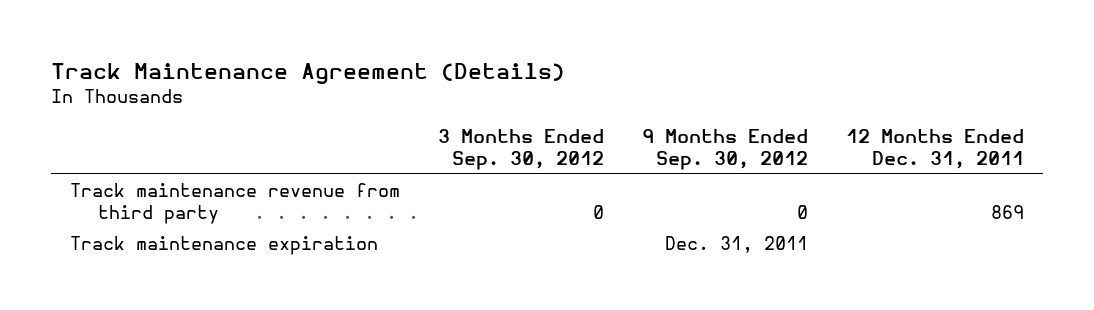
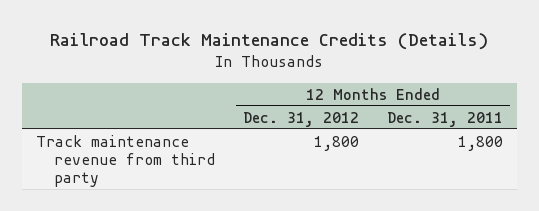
[50,62,565,84] Track Maintenance Agreement (Details) -> [50,33,489,51] Railroad Track Maintenance Credits (Details)
[437,129,604,171] 3 Months Ended Sep. 30, 2012 -> none
[641,129,808,171] 9 Months Ended Sep. 30, 2012 -> none
none -> [243,111,360,127] Dec. 31, 2012
[69,236,378,256] Track maintenance expiration -> none
[990,205,1024,220] 869 -> [458,135,504,151] 1,800

